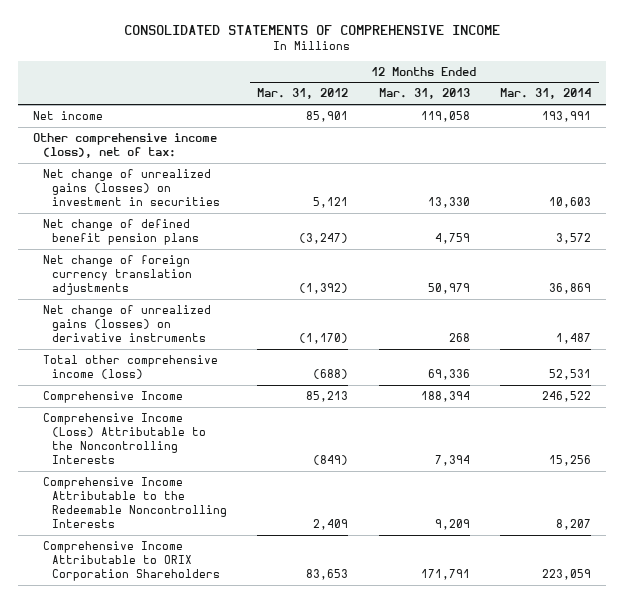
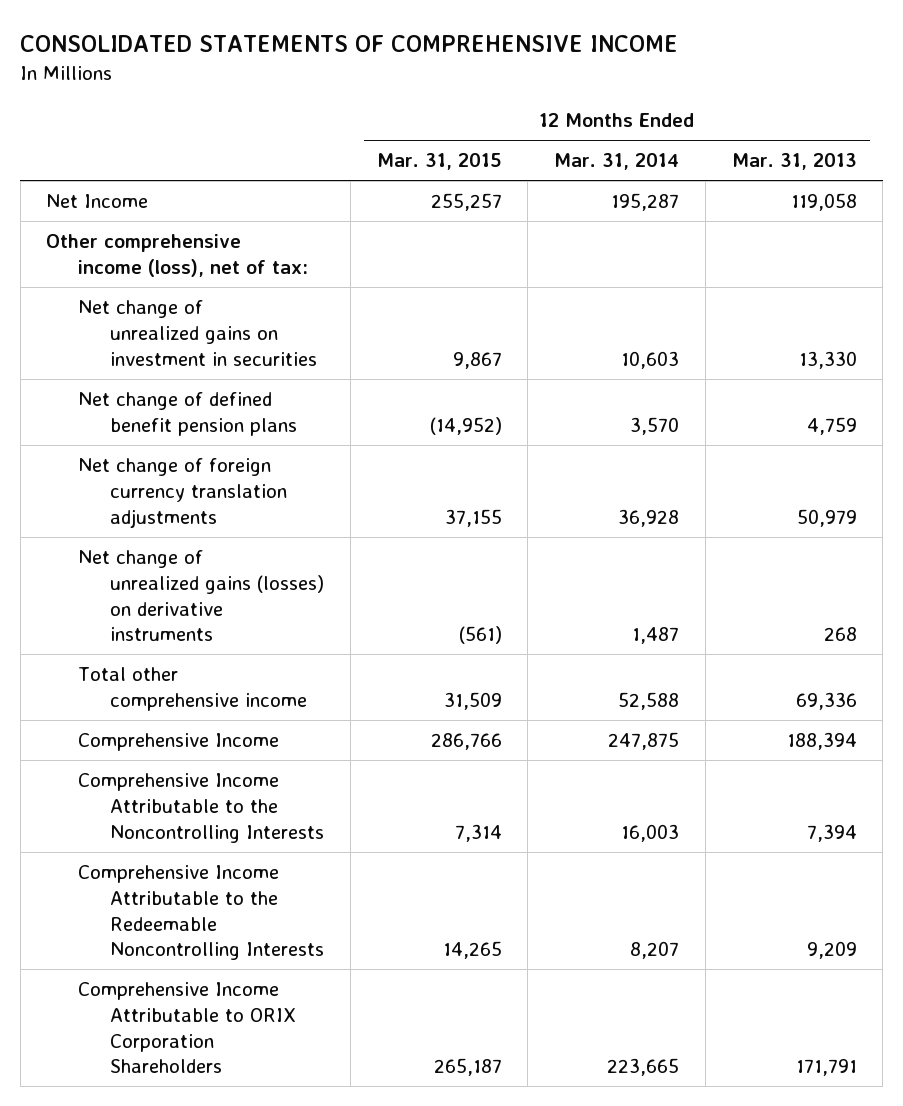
[257,88,349,100] Mar. 31, 2012 -> none
none -> [376,153,502,171] Mar. 31, 2015
[33,111,104,121] Net income -> [46,194,149,209] Net Income
[542,111,592,123] 193,991 -> [611,193,680,212] 195,287
[42,169,220,207] Net change of unrealized gains (losses) on investment in securities -> [78,300,318,366] Net change of unrealized gains on investment in securities
[556,233,592,245] 3,572 -> [630,416,680,435] 3,570
[549,283,592,295] 36,869 -> [618,508,680,527] 36,928
[42,355,218,380] Total other comprehensive income (loss) -> [78,667,308,711] Total other comprehensive income
[549,369,592,381] 52,531 -> [618,691,680,710] 52,588
[542,391,592,403] 246,522 -> [608,732,680,751] 247,875
[42,413,206,465] Comprehensive Income (Loss) Attributable to the Noncontrolling Interests -> [78,773,325,843] Comprehensive Income Attributable to the Noncontrolling Interests
[549,455,592,467] 15,256 -> [621,823,680,842] 16,003
[542,569,592,581] 223,059 -> [607,1058,680,1077] 223,665

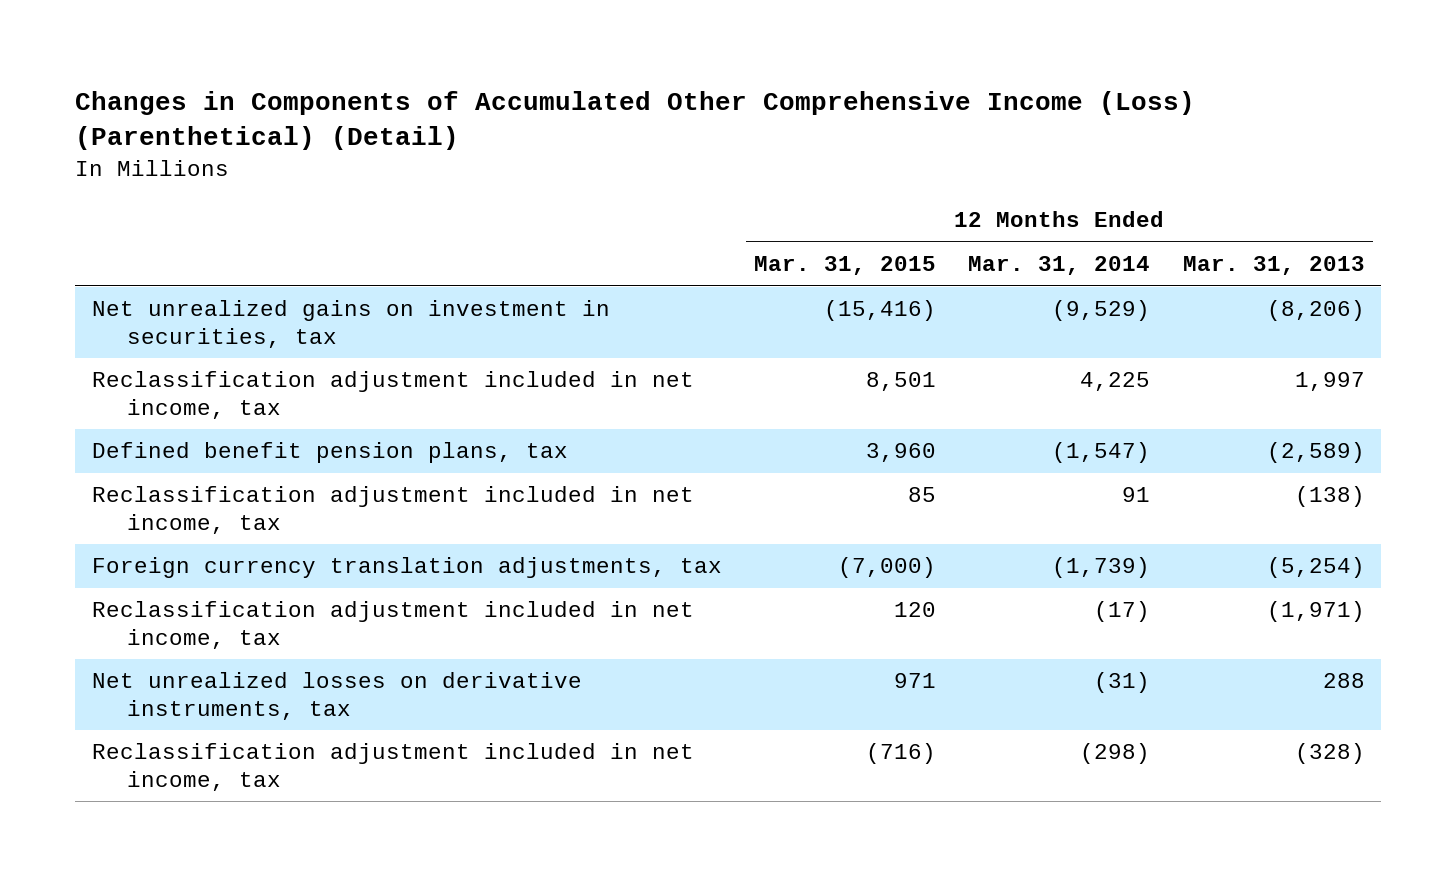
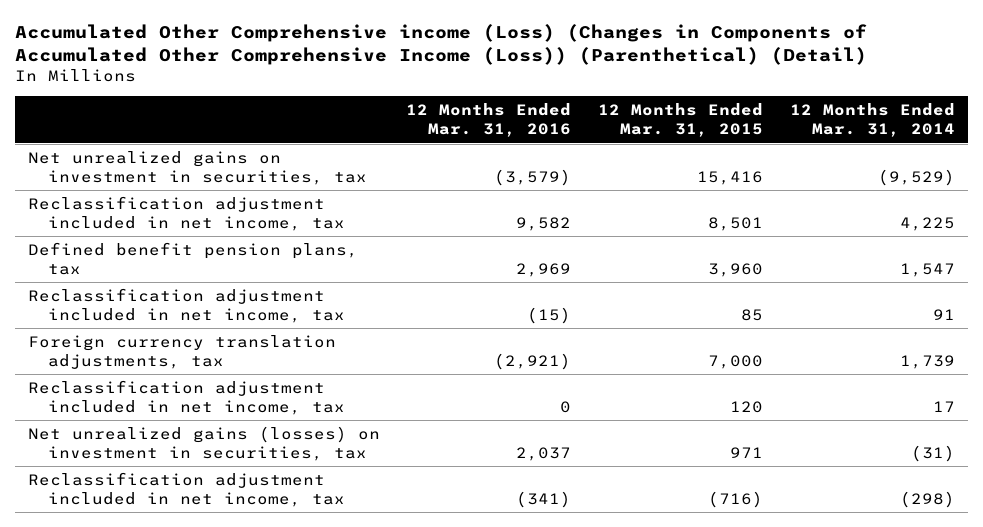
[75,91,1196,151] Changes in Components of Accumulated Other Comprehensive Income (Loss) (Parenthetical) (Detail) -> [14,23,867,66] Accumulated Other Comprehensive income (Loss) (Changes in Components of Accumulated Other Comprehensive Income (Loss)) (Parenthetical) (Detail)
[1182,256,1365,276] Mar. 31, 2013 -> none
none -> [406,103,572,137] 12 Months Ended Mar. 31, 2016
[823,300,936,322] (15,416) -> [697,170,764,185] 15,416
[1052,442,1151,464] (1,547) -> [899,262,955,277] 1,547
[837,557,936,579] (7,000) -> [708,354,764,369] 7,000
[1052,557,1151,579] (1,739) -> [899,354,955,369] 1,739
[1094,601,1151,623] (17) -> [932,400,955,412] 17
[91,672,582,720] Net unrealized losses on derivative instruments, tax -> [27,426,380,461] Net unrealized gains (losses) on investment in securities, tax

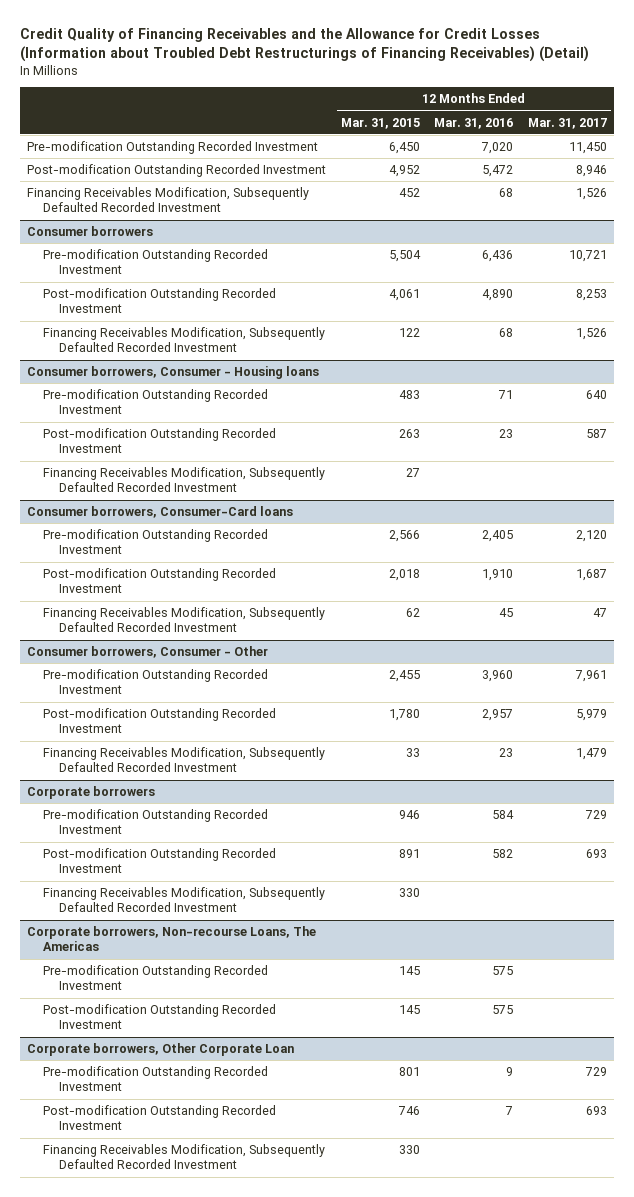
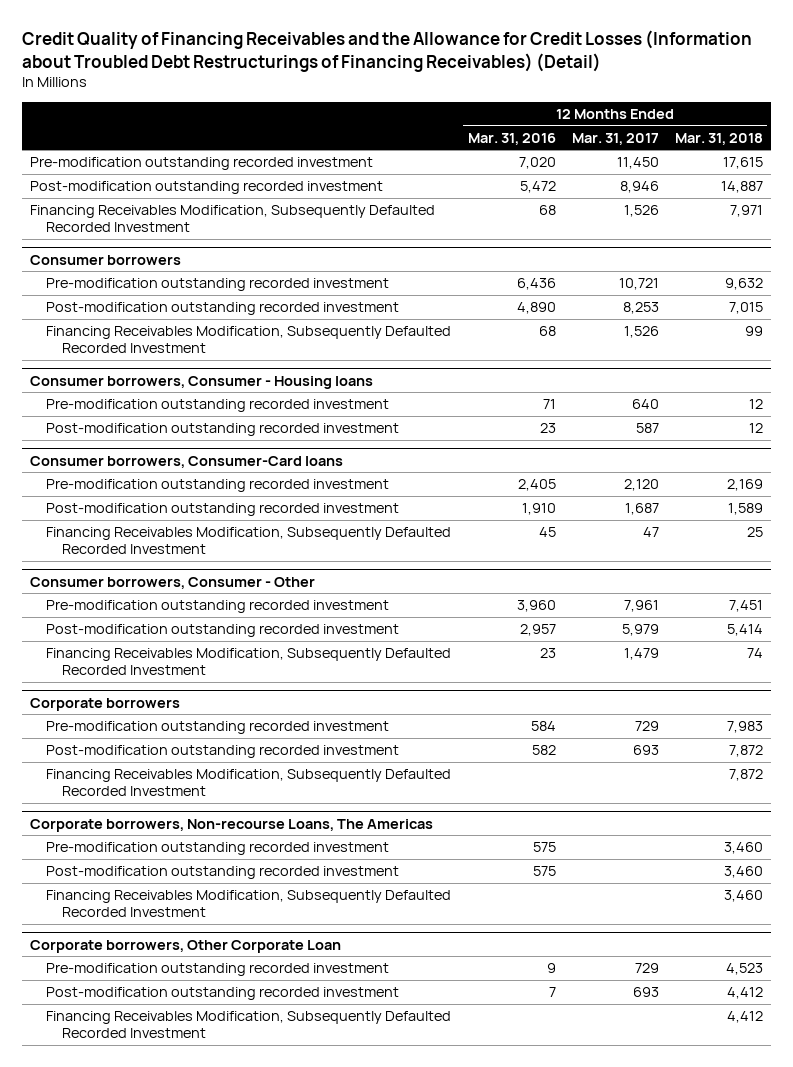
[340,117,420,129] Mar. 31, 2015 -> none
none -> [674,132,763,145] Mar. 31, 2018
[27,141,319,155] Pre-modification Outstanding Recorded Investment -> [30,157,374,171] Pre-modification outstanding recorded investment
[27,164,327,178] Post-modification Outstanding Recorded Investment -> [30,181,384,195] Post-modification outstanding recorded investment
[43,249,269,275] Pre-modification Outstanding Recorded Investment -> [46,278,390,292] Pre-modification outstanding recorded investment
[43,288,277,314] Post-modification Outstanding Recorded Investment -> [46,302,400,316] Post-modification outstanding recorded investment
[43,467,326,493] Financing Receivables Modification, Subsequently Defaulted Recorded Investment -> none
[43,389,269,415] Pre-modification Outstanding Recorded Investment -> [46,399,390,413] Pre-modification outstanding recorded investment
[43,428,277,454] Post-modification Outstanding Recorded Investment -> [46,423,400,437] Post-modification outstanding recorded investment
[43,529,269,555] Pre-modification Outstanding Recorded Investment -> [46,479,390,493] Pre-modification outstanding recorded investment
[43,568,277,594] Post-modification Outstanding Recorded Investment -> [46,503,400,517] Post-modification outstanding recorded investment
[43,669,269,695] Pre-modification Outstanding Recorded Investment -> [46,600,390,614] Pre-modification outstanding recorded investment
[43,708,277,734] Post-modification Outstanding Recorded Investment -> [46,624,400,638] Post-modification outstanding recorded investment
[43,809,269,835] Pre-modification Outstanding Recorded Investment -> [46,721,390,735] Pre-modification outstanding recorded investment
[43,848,277,874] Post-modification Outstanding Recorded Investment -> [46,745,400,759] Post-modification outstanding recorded investment
[43,965,269,991] Pre-modification Outstanding Recorded Investment -> [46,842,390,856] Pre-modification outstanding recorded investment
[43,1004,277,1030] Post-modification Outstanding Recorded Investment -> [46,866,400,880] Post-modification outstanding recorded investment
none -> [46,890,452,918] Financing Receivables Modification, Subsequently Defaulted Recorded Investment
[43,1066,269,1092] Pre-modification Outstanding Recorded Investment -> [46,963,390,977] Pre-modification outstanding recorded investment
[43,1105,277,1131] Post-modification Outstanding Recorded Investment -> [46,987,400,1001] Post-modification outstanding recorded investment

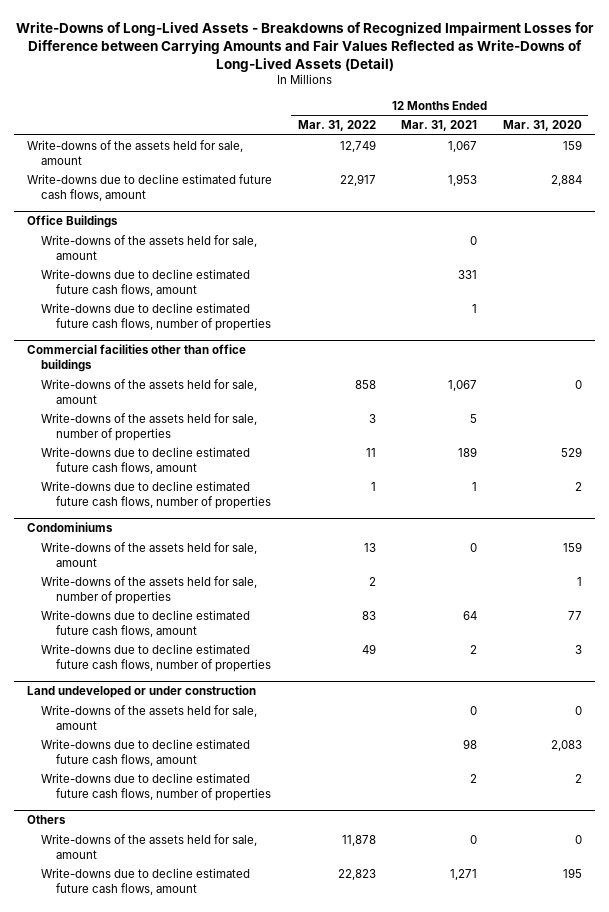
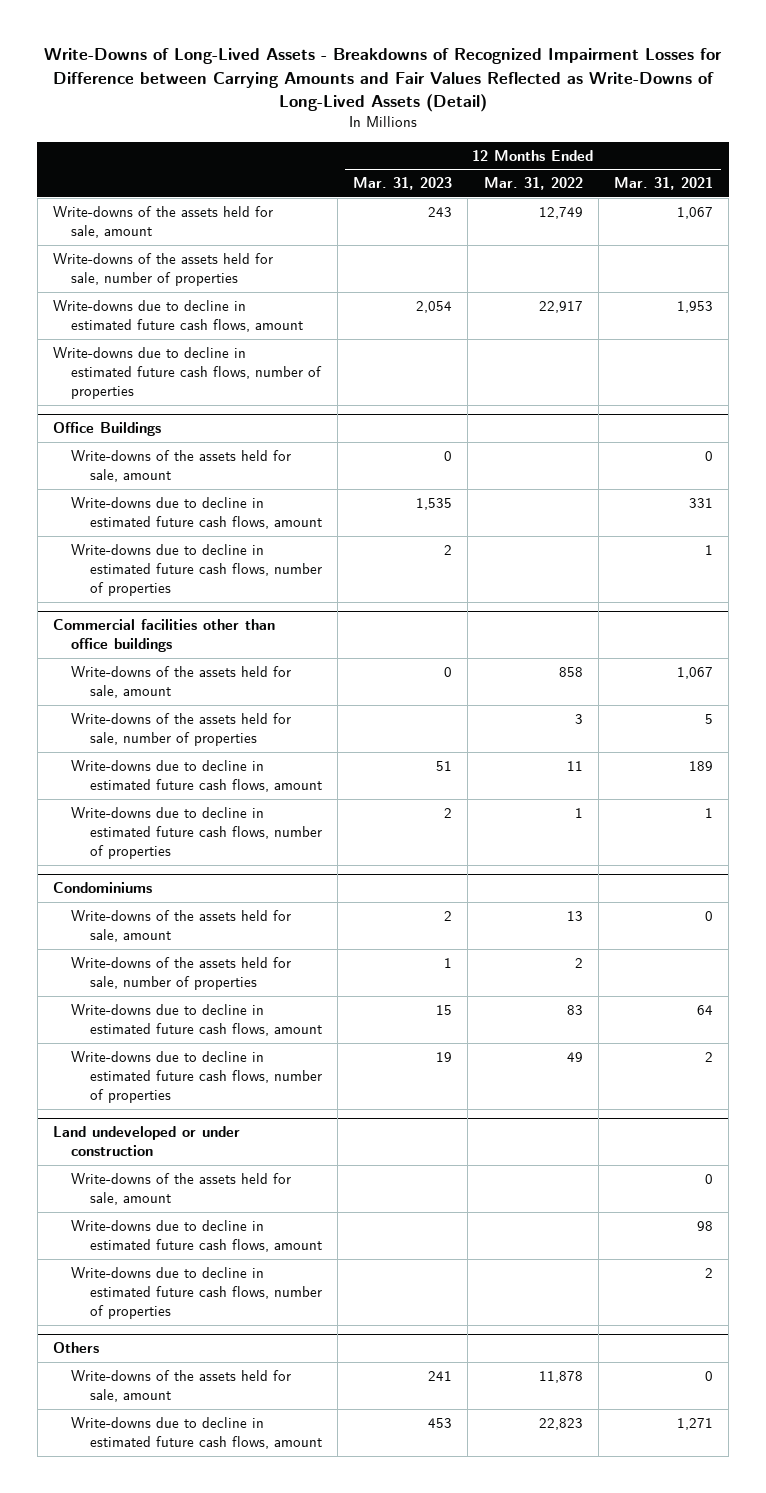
[502,120,582,132] Mar. 31, 2020 -> none
none -> [353,177,453,191] Mar. 31, 2023
none -> [53,253,274,286] Write-downs of the assets held for sale, number of properties
[27,173,273,201] Write-downs due to decline estimated future cash flows, amount -> [53,300,304,332] Write-downs due to decline in estimated future cash flows, amount
none -> [53,347,323,399] Write-downs due to decline in estimated future cash flows, number of properties
[41,268,251,296] Write-downs due to decline estimated future cash flows, amount -> [71,497,322,529] Write-downs due to decline in estimated future cash flows, amount
[41,302,271,331] Write-downs due to decline estimated future cash flows, number of properties -> [71,544,322,596] Write-downs due to decline in estimated future cash flows, number of properties
[41,446,251,474] Write-downs due to decline estimated future cash flows, amount -> [71,760,322,792] Write-downs due to decline in estimated future cash flows, amount
[41,480,271,509] Write-downs due to decline estimated future cash flows, number of properties -> [71,807,322,859] Write-downs due to decline in estimated future cash flows, number of properties
[41,609,251,637] Write-downs due to decline estimated future cash flows, amount -> [71,1004,322,1036] Write-downs due to decline in estimated future cash flows, amount
[41,643,271,672] Write-downs due to decline estimated future cash flows, number of properties -> [71,1051,322,1103] Write-downs due to decline in estimated future cash flows, number of properties
[41,738,251,766] Write-downs due to decline estimated future cash flows, amount -> [71,1220,322,1252] Write-downs due to decline in estimated future cash flows, amount
[41,772,271,801] Write-downs due to decline estimated future cash flows, number of properties -> [71,1267,322,1319] Write-downs due to decline in estimated future cash flows, number of properties
[41,867,251,895] Write-downs due to decline estimated future cash flows, amount -> [71,1417,322,1449] Write-downs due to decline in estimated future cash flows, amount

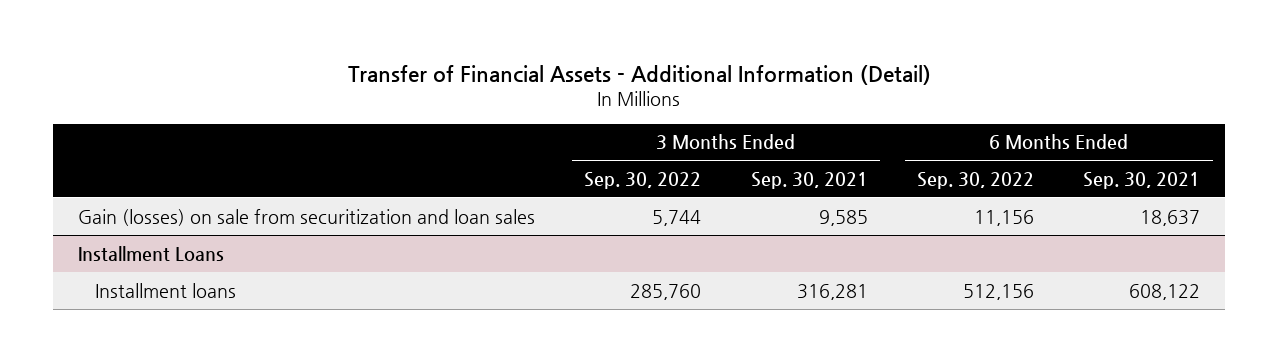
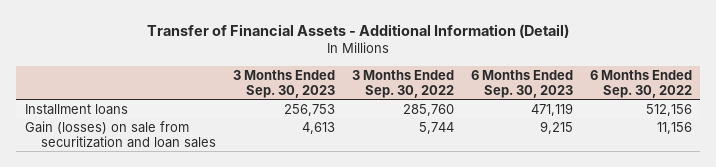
[750,171,868,189] Sep. 30, 2021 -> none
[1083,171,1201,189] Sep. 30, 2021 -> none
none -> [232,69,335,98] 3 Months Ended Sep. 30, 2023
none -> [470,69,573,98] 6 Months Ended Sep. 30, 2023
[77,245,224,261] Installment Loans -> none
[77,208,535,226] Gain (losses) on sale from securitization and loan sales -> [24,120,216,148] Gain (losses) on sale from securitization and loan sales

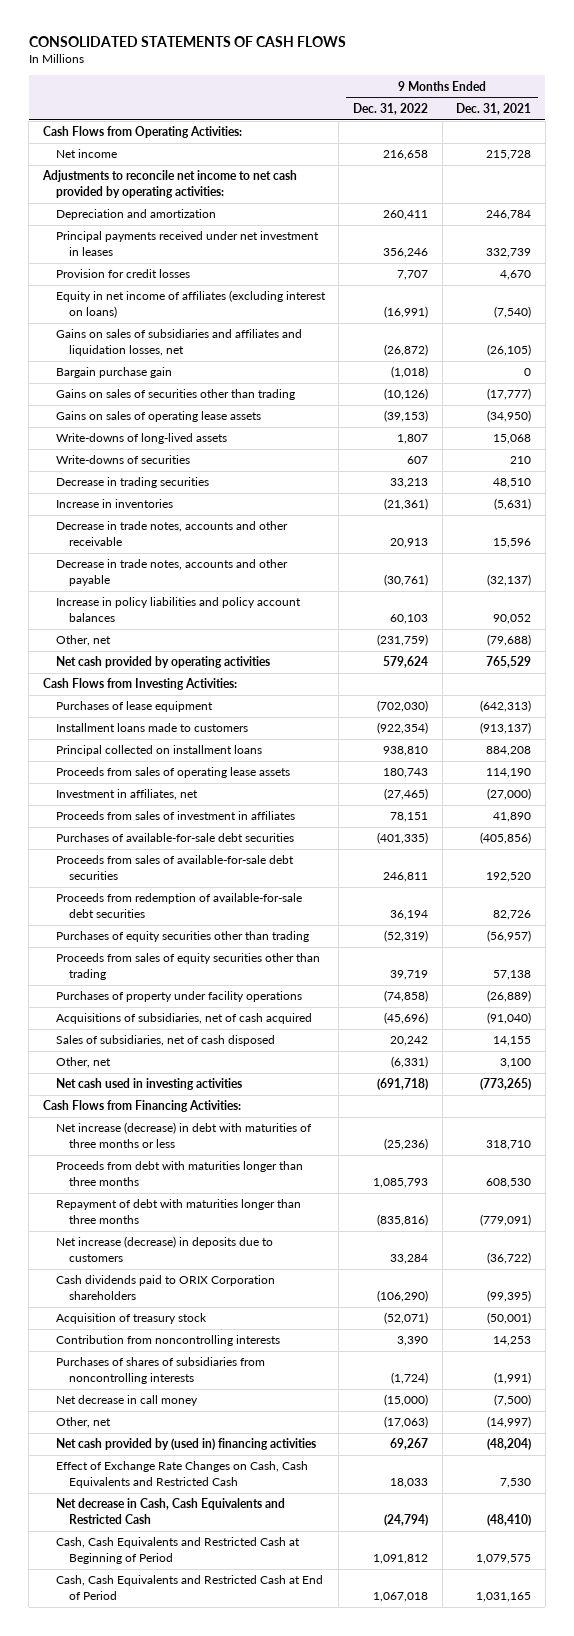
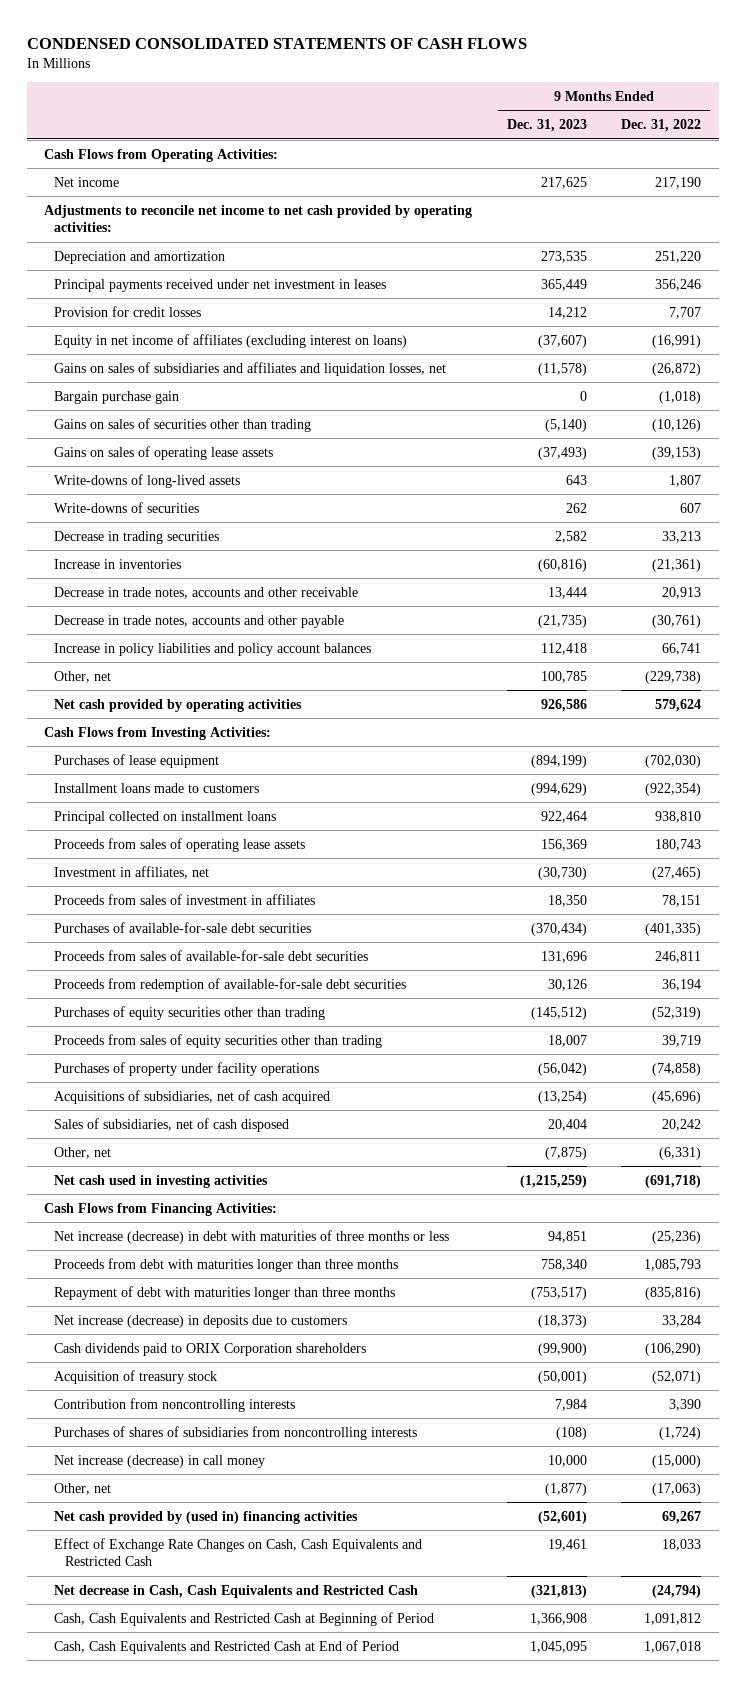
[28,36,346,48] CONSOLIDATED STATEMENTS OF CASH FLOWS -> [26,37,527,49] CONDENSED CONSOLIDATED STATEMENTS OF CASH FLOWS
[456,102,532,115] Dec. 31, 2021 -> none
none -> [506,119,587,133] Dec. 31, 2023
[382,150,428,161] 216,658 -> [655,176,702,189] 217,190
[382,210,428,221] 260,411 -> [655,250,702,263] 251,220
[389,613,428,624] 60,103 -> [662,642,702,655] 66,741
[376,634,428,647] (231,759) -> [645,670,702,684] (229,738)
[55,1395,198,1407] Net decrease in call money -> [54,1454,266,1468] Net increase (decrease) in call money

